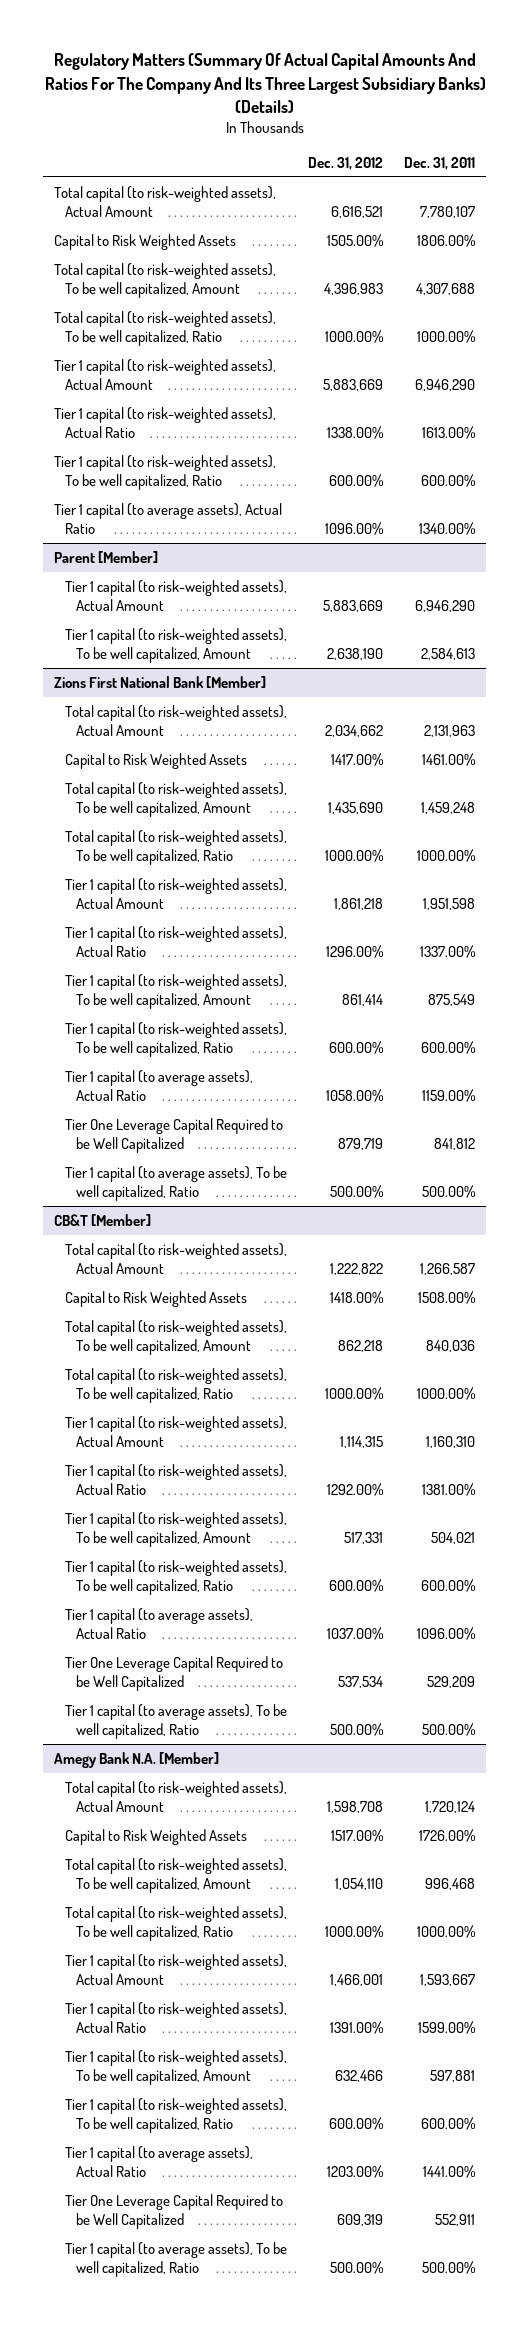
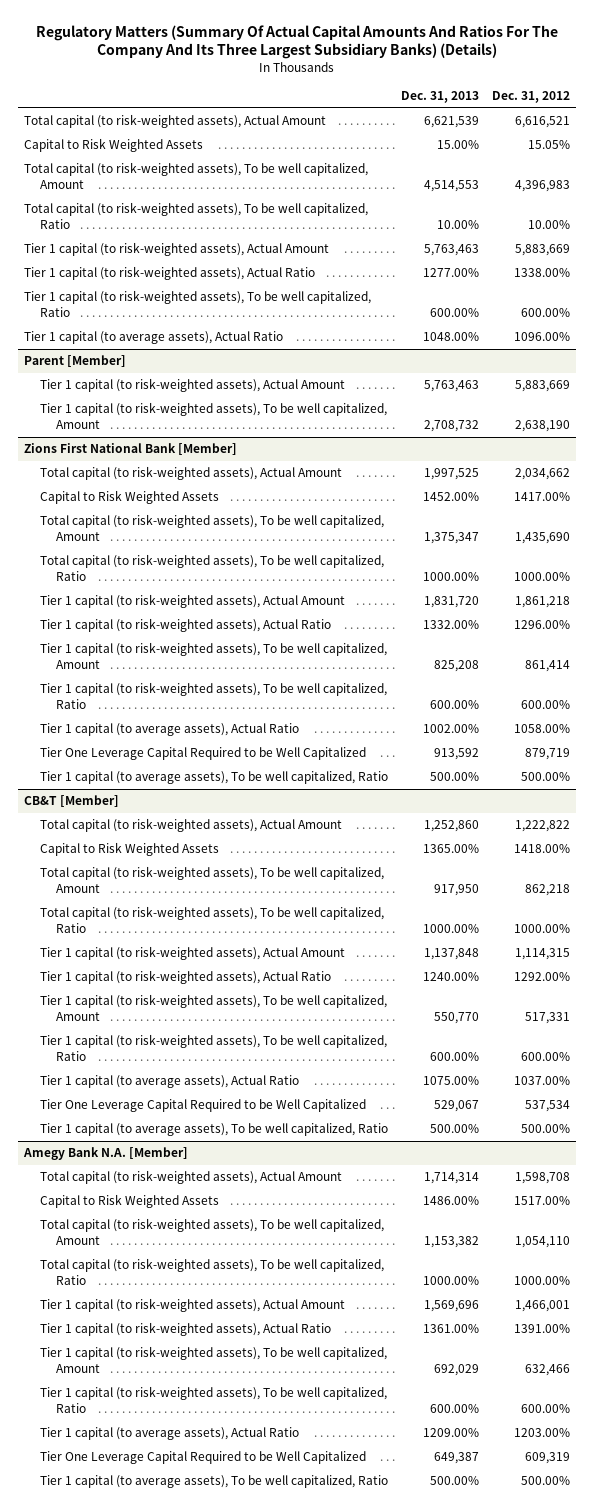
[404,156,476,170] Dec. 31, 2011 -> none
none -> [400,91,479,104] Dec. 31, 2013
[327,233,384,247] 1505.00% -> [527,140,570,150] 15.05%
[325,329,384,343] 1000.00% -> [527,220,570,230] 10.00%

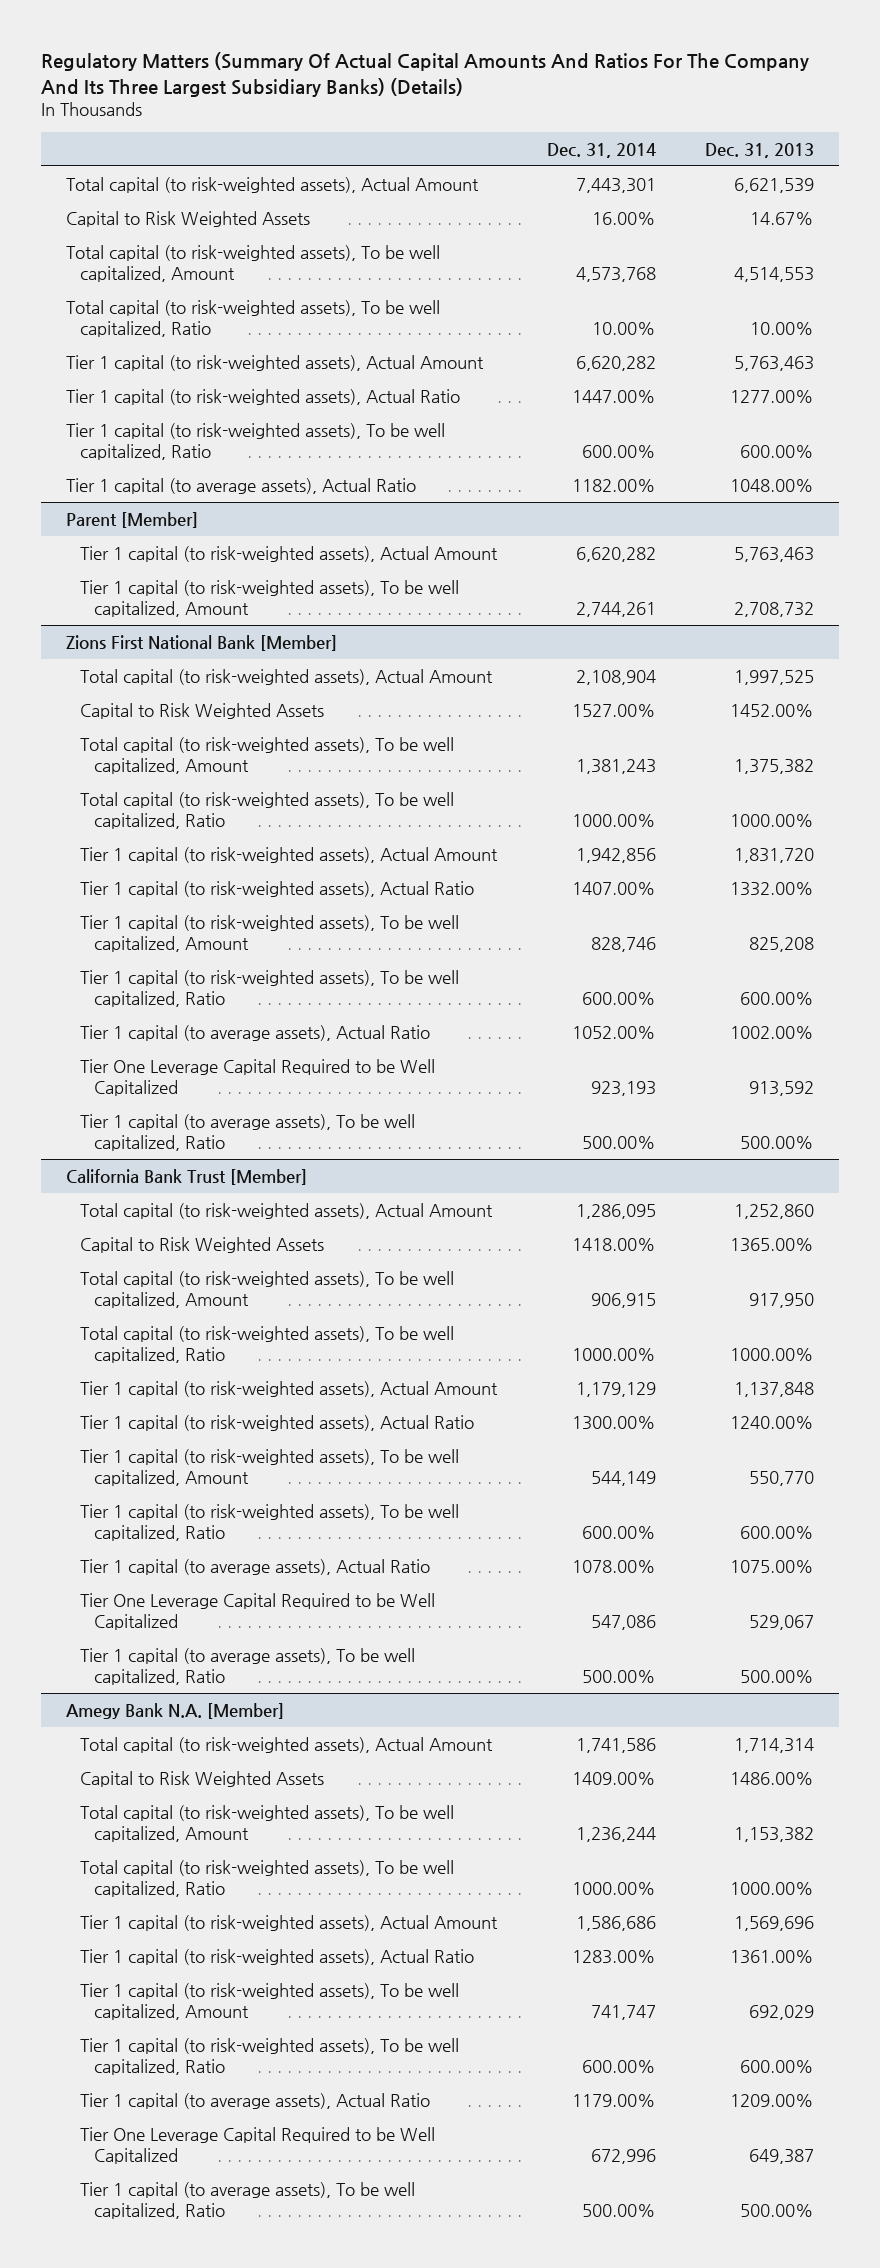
[491,91,570,104] Dec. 31, 2012 -> none
none -> [546,142,656,158] Dec. 31, 2014
[436,140,479,150] 15.00% -> [750,211,815,225] 14.67%
[423,532,479,545] 1,375,347 -> [734,759,815,775] 1,375,382
[24,795,120,808] CB&T [Member] -> none
none -> [65,1168,307,1185] California Bank Trust [Member]

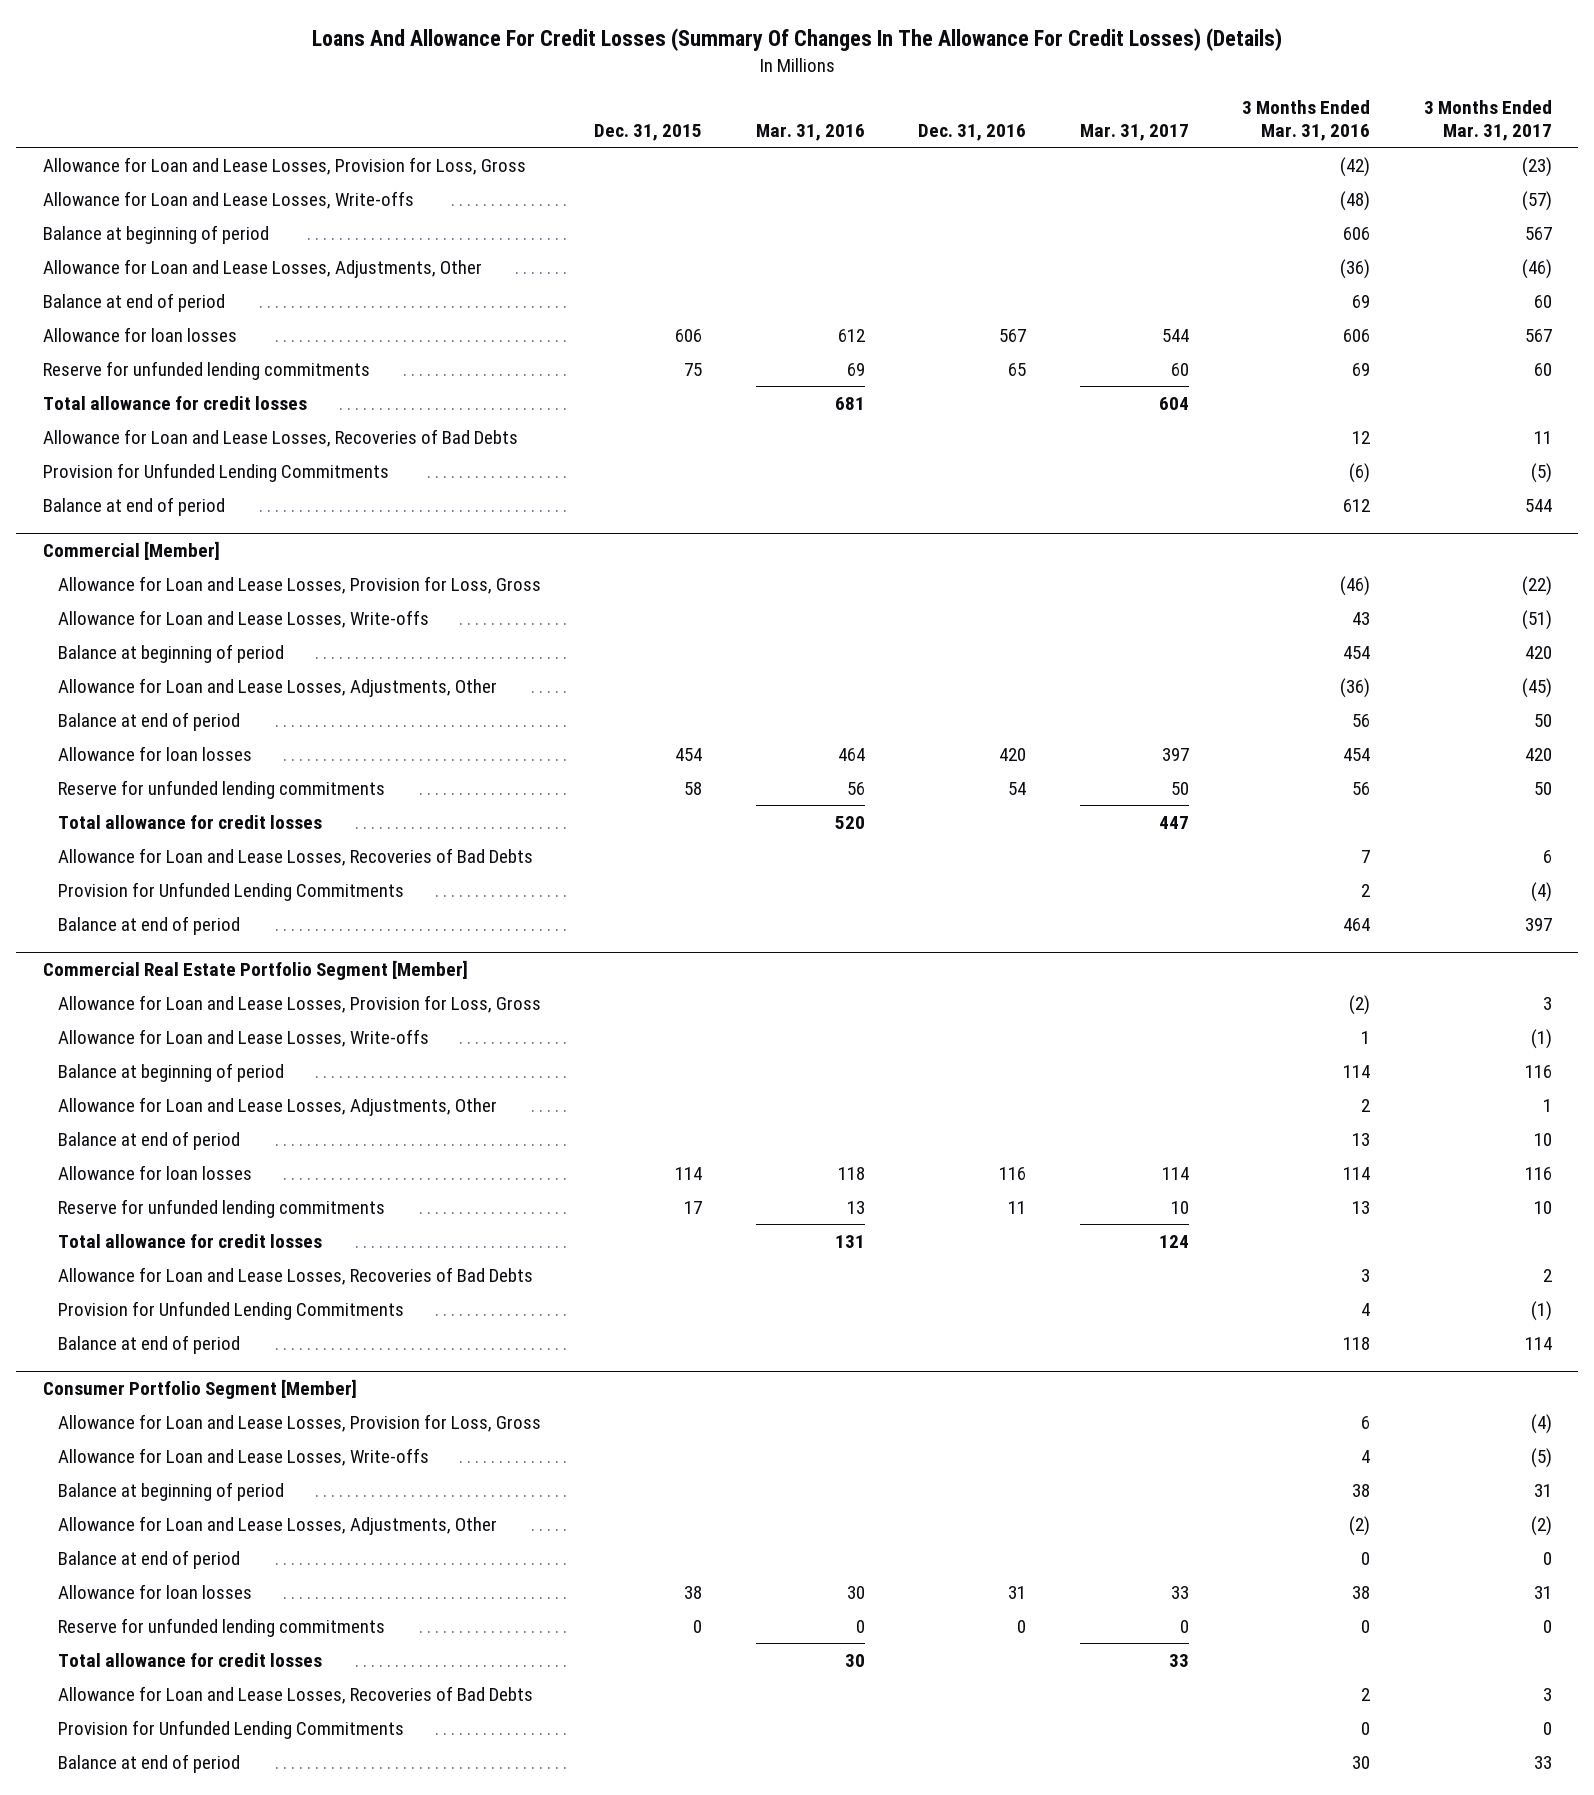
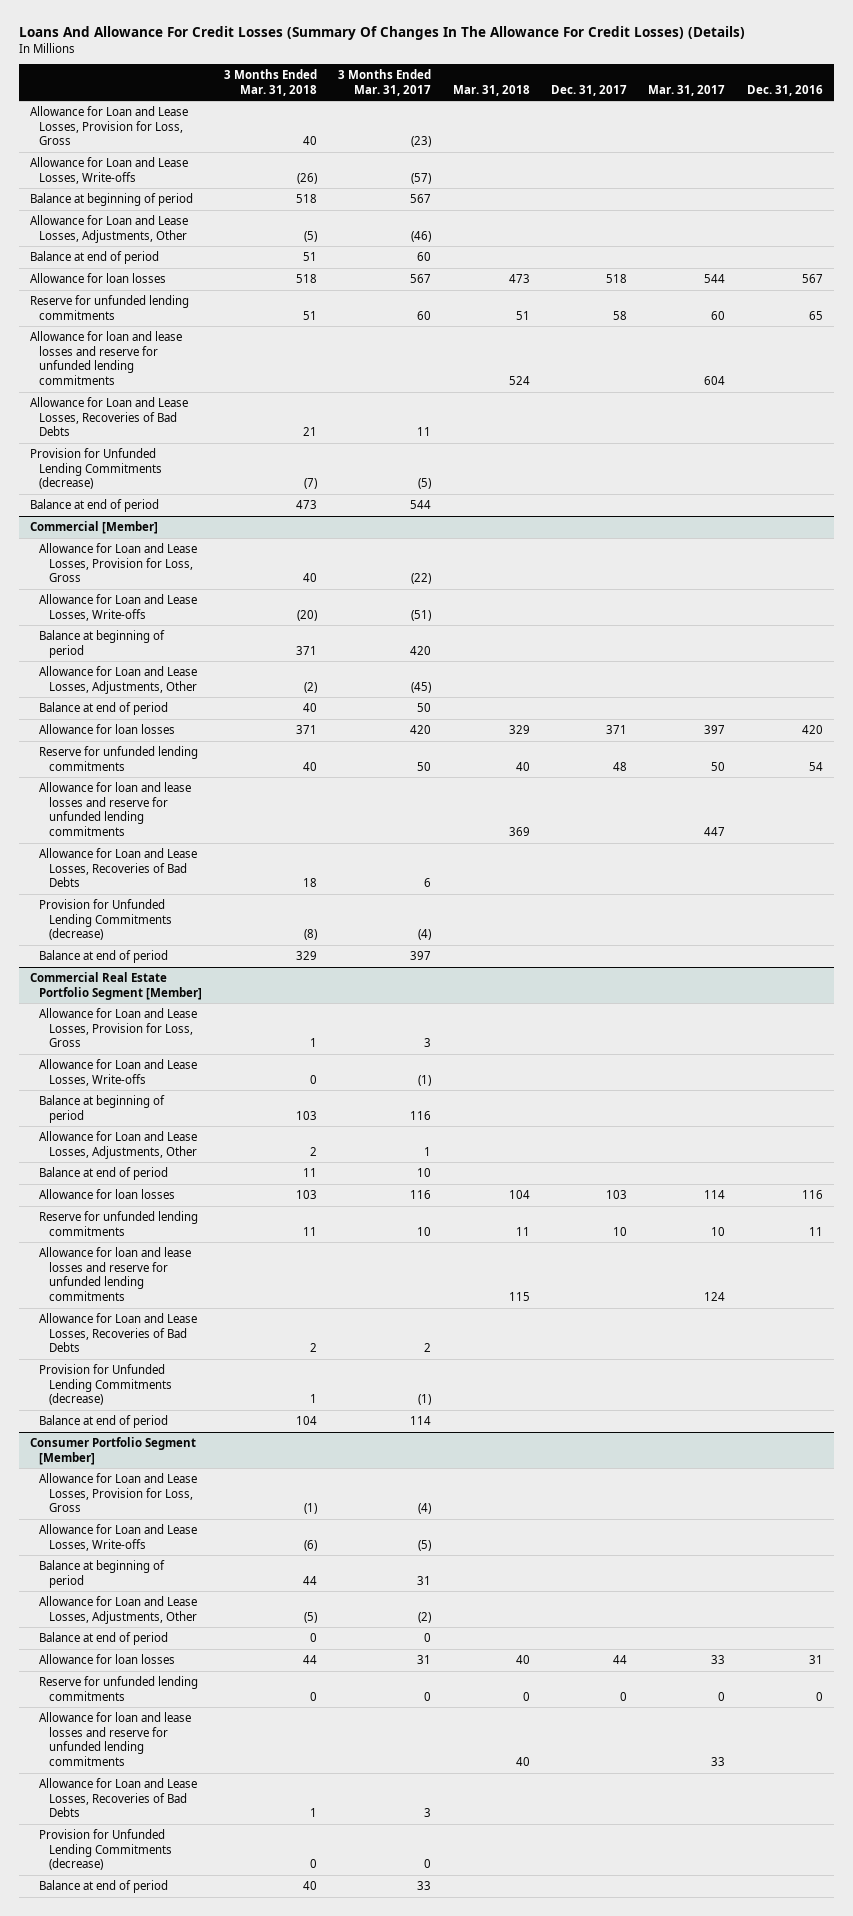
[594,124,703,142] Dec. 31, 2015 -> none
[755,124,865,142] Mar. 31, 2016 -> none
[1242,100,1371,142] 3 Months Ended Mar. 31, 2016 -> none
none -> [223,69,317,96] 3 Months Ended Mar. 31, 2018
none -> [452,84,530,96] Mar. 31, 2018
none -> [550,84,627,96] Dec. 31, 2017
[42,395,307,410] Total allowance for credit losses -> [29,330,182,385] Allowance for loan and lease losses and reserve for unfunded lending commitments
[42,462,389,482] Provision for Unfunded Lending Commitments -> [29,447,163,490] Provision for Unfunded Lending Commitments (decrease)
[57,814,322,829] Total allowance for credit losses -> [39,781,192,836] Allowance for loan and lease losses and reserve for unfunded lending commitments
[57,881,404,901] Provision for Unfunded Lending Commitments -> [39,898,172,941] Provision for Unfunded Lending Commitments (decrease)
[57,1233,322,1248] Total allowance for credit losses -> [39,1246,192,1301] Allowance for loan and lease losses and reserve for unfunded lending commitments
[57,1300,404,1320] Provision for Unfunded Lending Commitments -> [39,1363,172,1406] Provision for Unfunded Lending Commitments (decrease)
[57,1652,322,1667] Total allowance for credit losses -> [39,1711,192,1766] Allowance for loan and lease losses and reserve for unfunded lending commitments
[57,1719,404,1739] Provision for Unfunded Lending Commitments -> [39,1828,172,1871] Provision for Unfunded Lending Commitments (decrease)

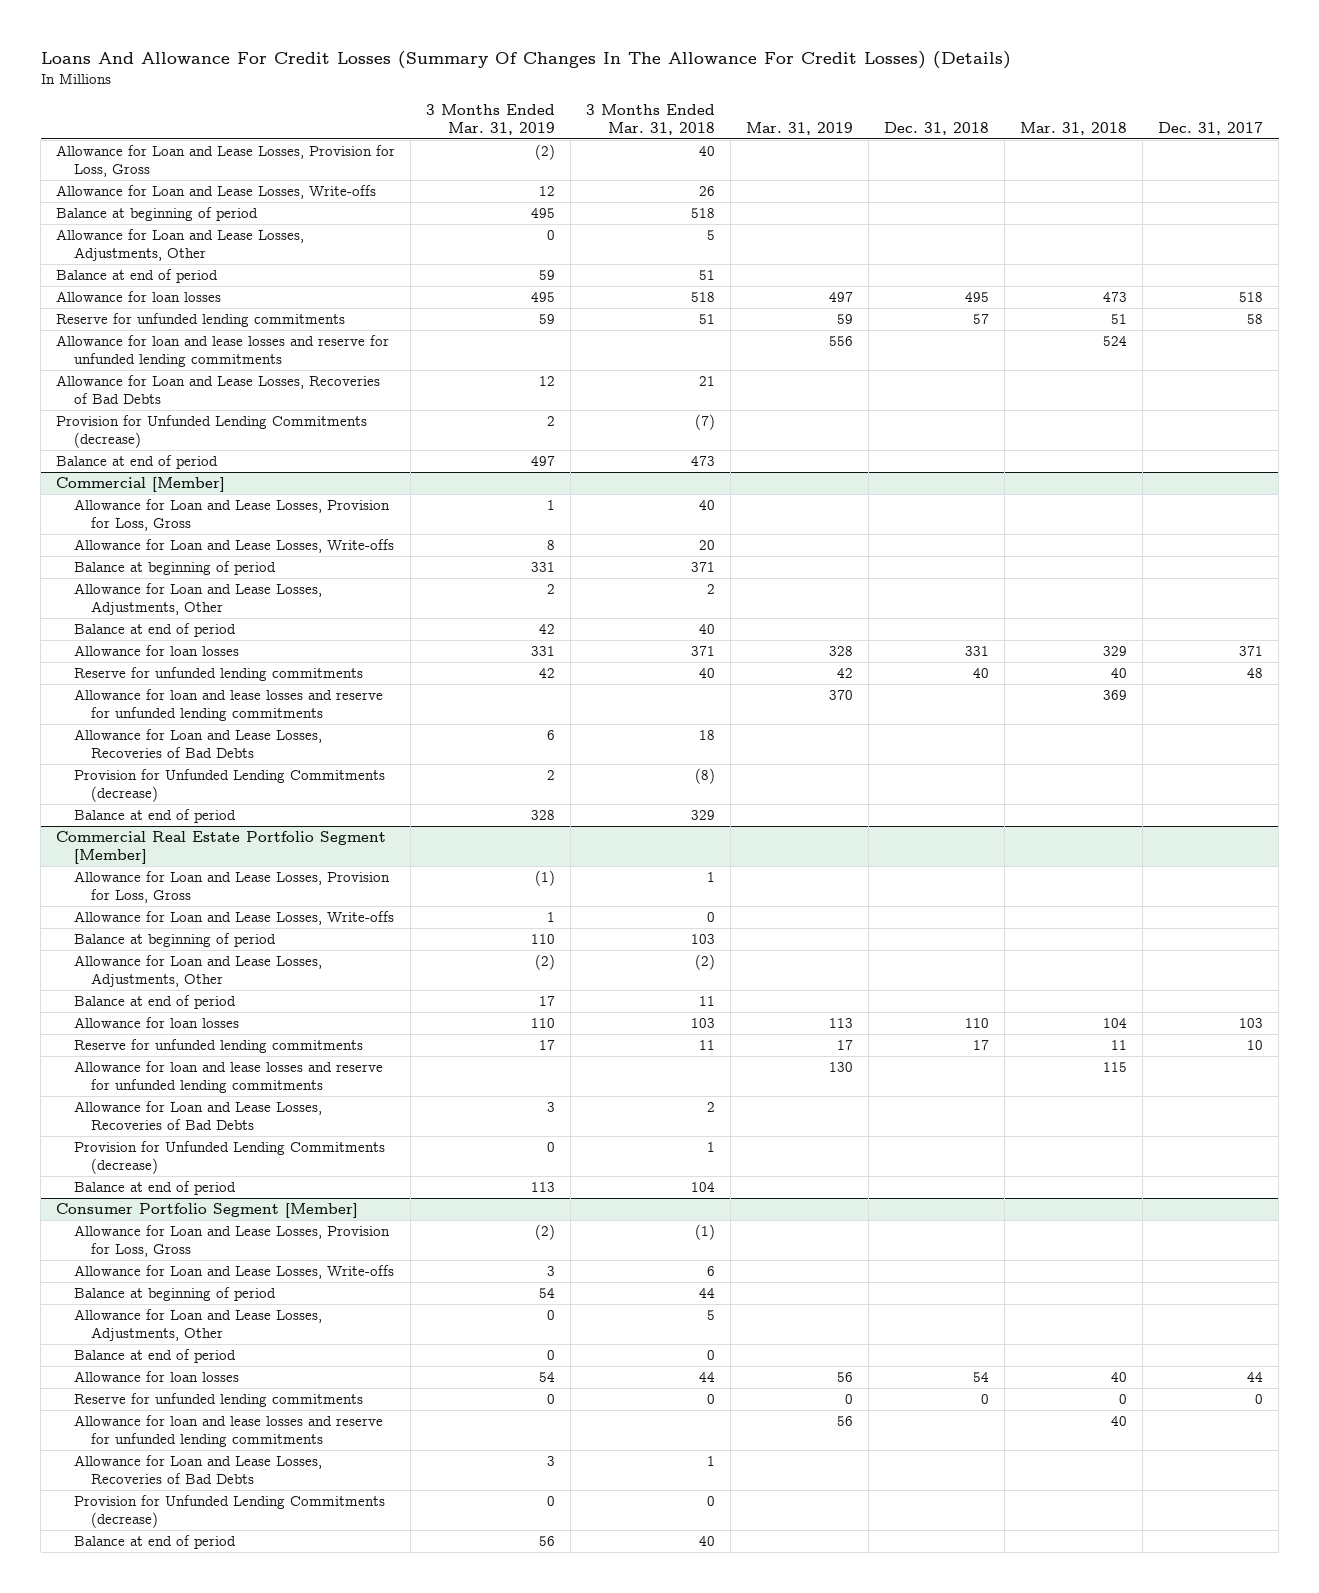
[338,69,432,96] 3 Months Ended Mar. 31, 2017 -> none
[648,84,726,96] Mar. 31, 2017 -> none
[746,84,823,96] Dec. 31, 2016 -> none
none -> [426,104,556,135] 3 Months Ended Mar. 31, 2019
none -> [746,121,854,135] Mar. 31, 2019
none -> [884,121,990,135] Dec. 31, 2018
[296,172,317,184] (26) -> [699,186,716,197] 26
[303,230,317,242] (5) -> [707,230,716,241] 5
[296,609,317,621] (20) -> [699,540,716,551] 20
[303,681,317,693] (2) -> [707,584,716,595] 2
[309,1146,317,1156] 2 -> [695,954,716,971] (2)
[303,1539,317,1551] (6) -> [707,1266,716,1277] 6
[303,1611,317,1623] (5) -> [707,1310,716,1321] 5

